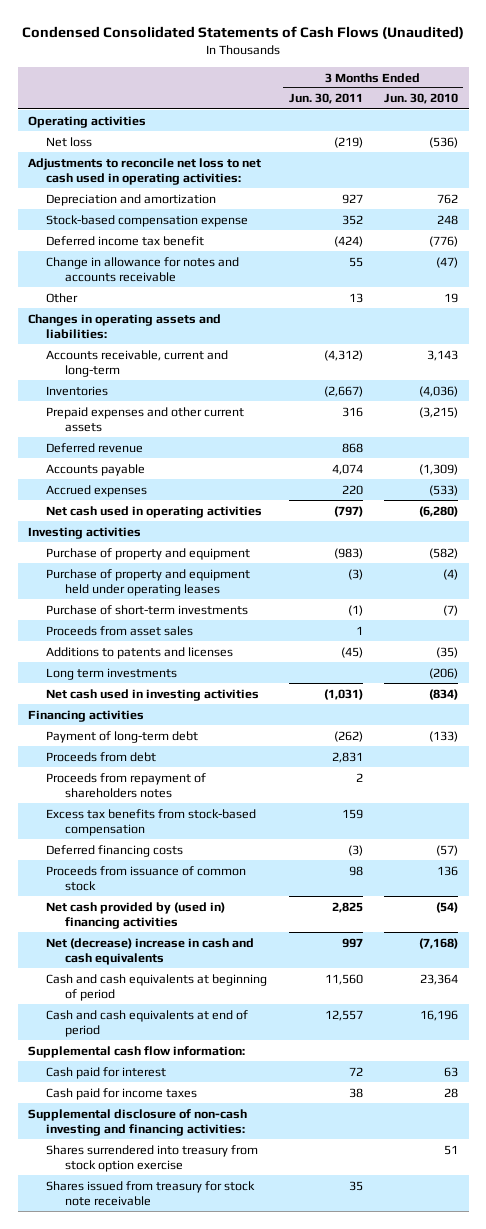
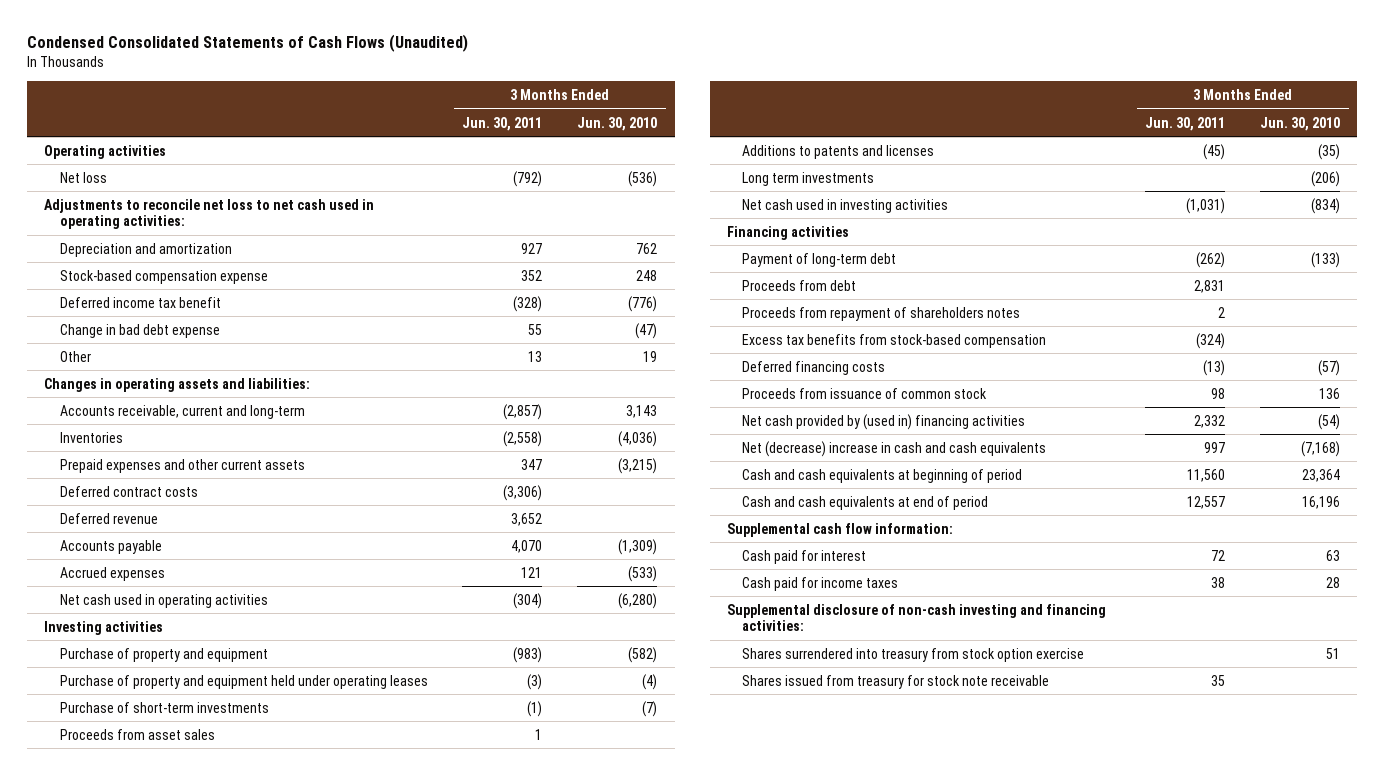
[333,136,363,148] (219) -> [513,170,543,187] (792)
[333,235,363,247] (424) -> [513,295,543,312] (328)
[46,256,240,283] Change in allowance for notes and accounts receivable -> [59,323,220,338] Change in bad debt expense
[323,349,363,361] (4,312) -> [503,403,543,420] (2,857)
[323,385,363,397] (2,667) -> [503,430,543,447] (2,558)
[341,406,363,417] 316 -> [521,458,543,470] 347
none -> [59,485,198,497] Deferred contract costs
[341,442,363,453] 868 -> [511,512,543,526] 3,652
[331,463,363,475] 4,074 -> [511,539,543,553] 4,070
[341,484,363,495] 220 -> [521,566,543,578] 121
[333,505,363,517] (797) -> [513,592,543,609] (304)
[341,808,363,819] 159 -> [1196,332,1226,349] (324)
[347,844,363,856] (3) -> [1203,359,1226,376] (13)
[331,901,363,913] 2,825 -> [1194,414,1226,428] 2,332

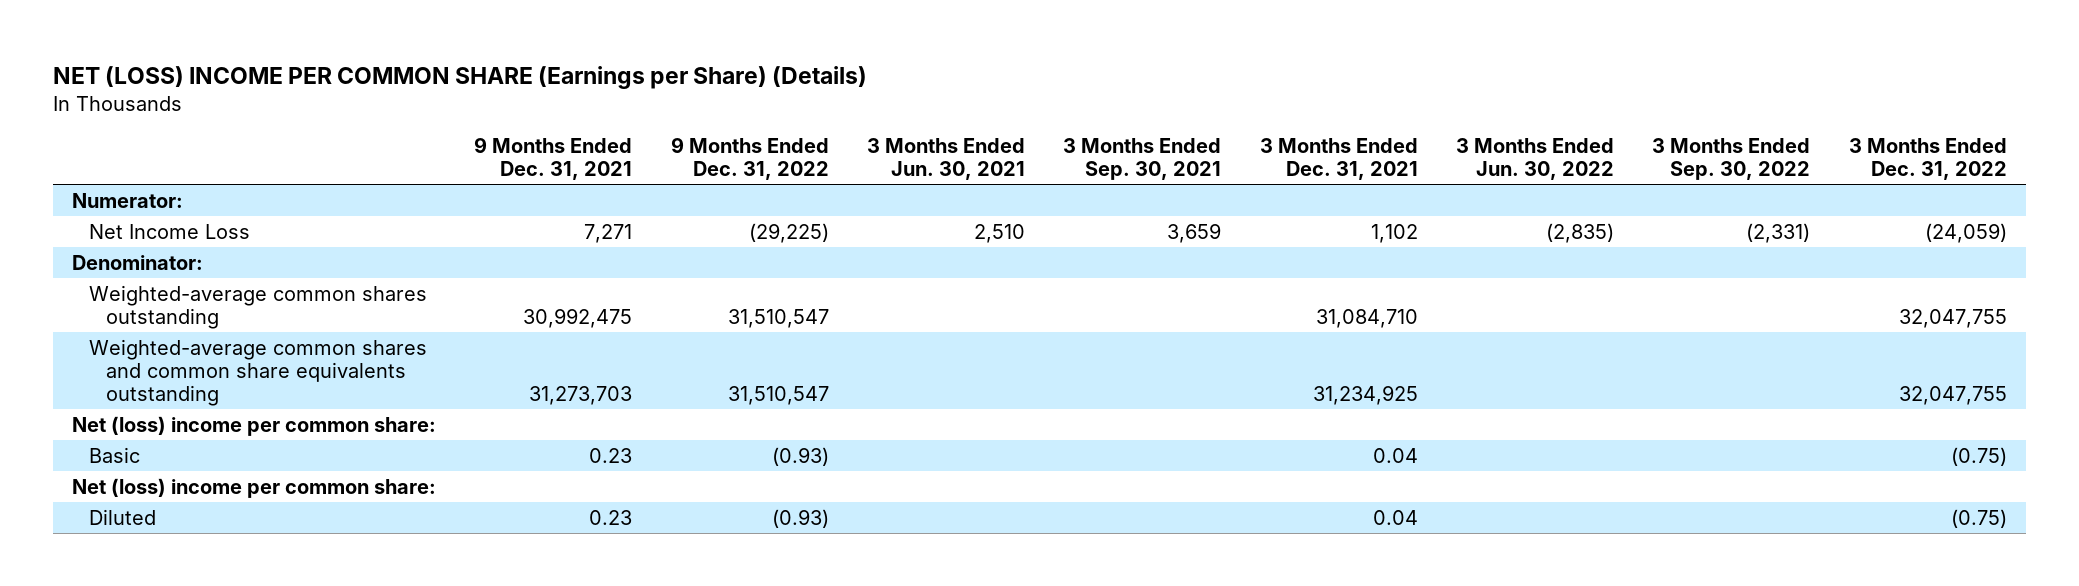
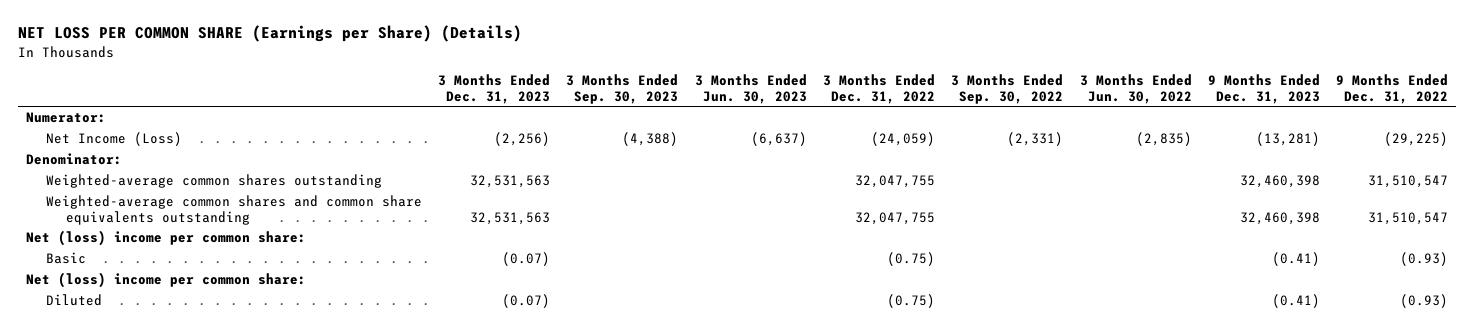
[52,65,867,89] NET (LOSS) INCOME PER COMMON SHARE (Earnings per Share) (Details) -> [17,25,522,43] NET LOSS PER COMMON SHARE (Earnings per Share) (Details)
[474,137,633,181] 9 Months Ended Dec. 31, 2021 -> none
[866,138,1025,181] 3 Months Ended Jun. 30, 2021 -> none
[1063,138,1222,181] 3 Months Ended Sep. 30, 2021 -> none
[1259,138,1418,181] 3 Months Ended Dec. 31, 2021 -> none
none -> [438,74,551,104] 3 Months Ended Dec. 31, 2023
none -> [566,74,679,104] 3 Months Ended Sep. 30, 2023
none -> [694,74,807,104] 3 Months Ended Jun. 30, 2023
none -> [1207,74,1320,104] 9 Months Ended Dec. 31, 2023
[89,223,251,239] Net Income Loss -> [45,132,182,147] Net Income (Loss)

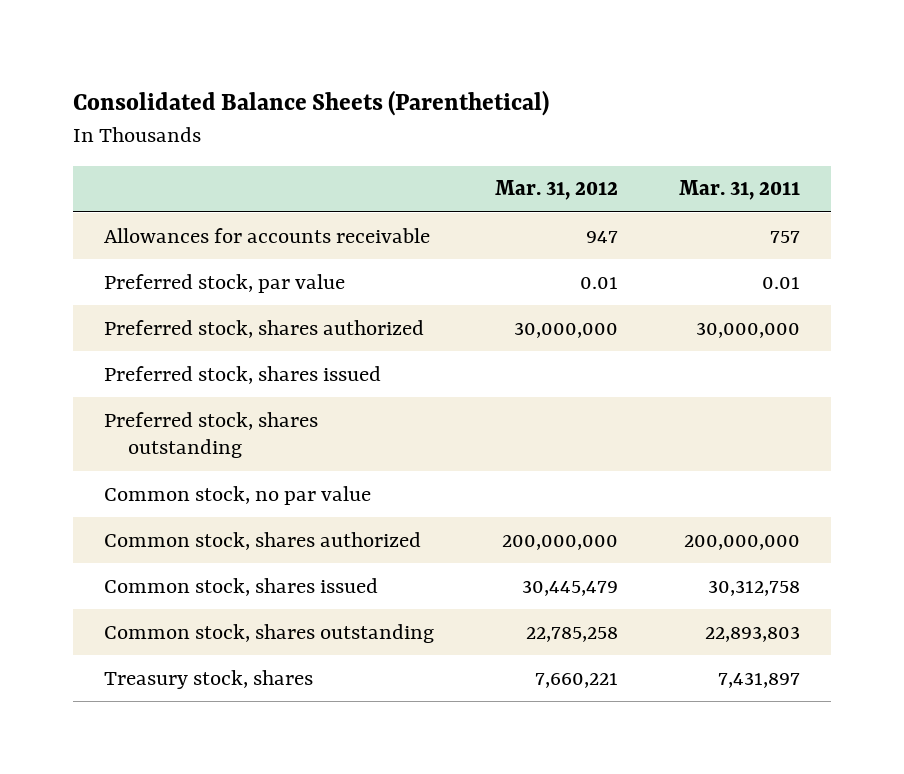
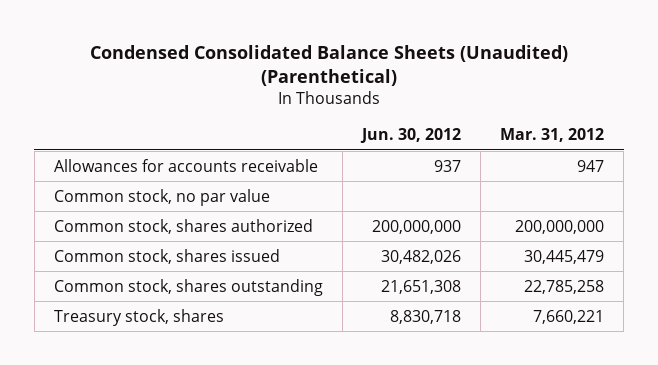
[73,90,550,117] Consolidated Balance Sheets (Parenthetical) -> [89,44,568,86] Condensed Consolidated Balance Sheets (Unaudited) (Parenthetical)
[679,180,801,201] Mar. 31, 2011 -> none
none -> [359,128,461,144] Jun. 30, 2012
[103,273,345,293] Preferred stock, par value -> none
[103,319,424,338] Preferred stock, shares authorized -> none
[103,365,381,384] Preferred stock, shares issued -> none
[103,411,318,459] Preferred stock, shares outstanding -> none

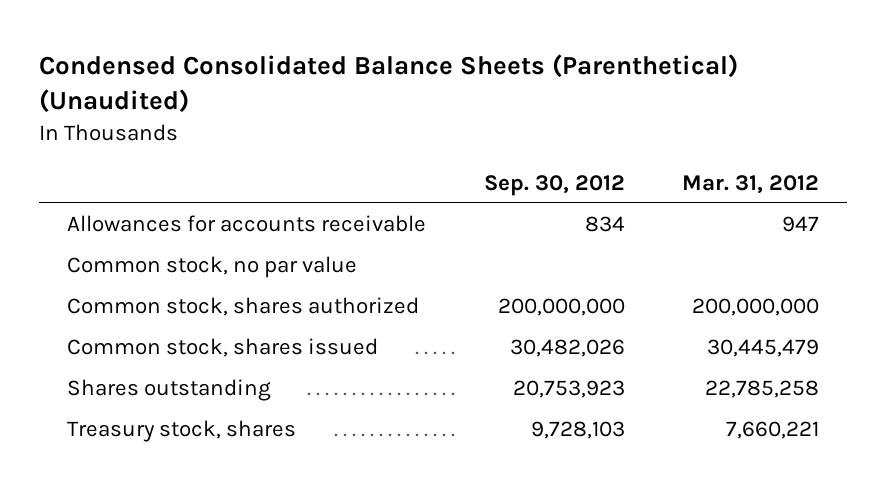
[89,44,568,86] Condensed Consolidated Balance Sheets (Unaudited) (Parenthetical) -> [38,53,738,114] Condensed Consolidated Balance Sheets (Parenthetical) (Unaudited)
[359,128,461,144] Jun. 30, 2012 -> none
none -> [483,174,625,196] Sep. 30, 2012
[53,278,323,296] Common stock, shares outstanding -> [67,379,272,402] Shares outstanding

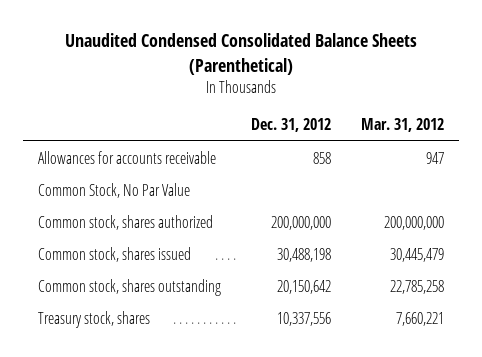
[38,53,738,114] Condensed Consolidated Balance Sheets (Parenthetical) (Unaudited) -> [64,33,417,75] Unaudited Condensed Consolidated Balance Sheets (Parenthetical)
[483,174,625,196] Sep. 30, 2012 -> none
none -> [250,118,331,133] Dec. 31, 2012
[67,256,358,279] Common stock, no par value -> [38,182,191,198] Common Stock, No Par Value
[67,379,272,402] Shares outstanding -> [38,278,222,296] Common stock, shares outstanding

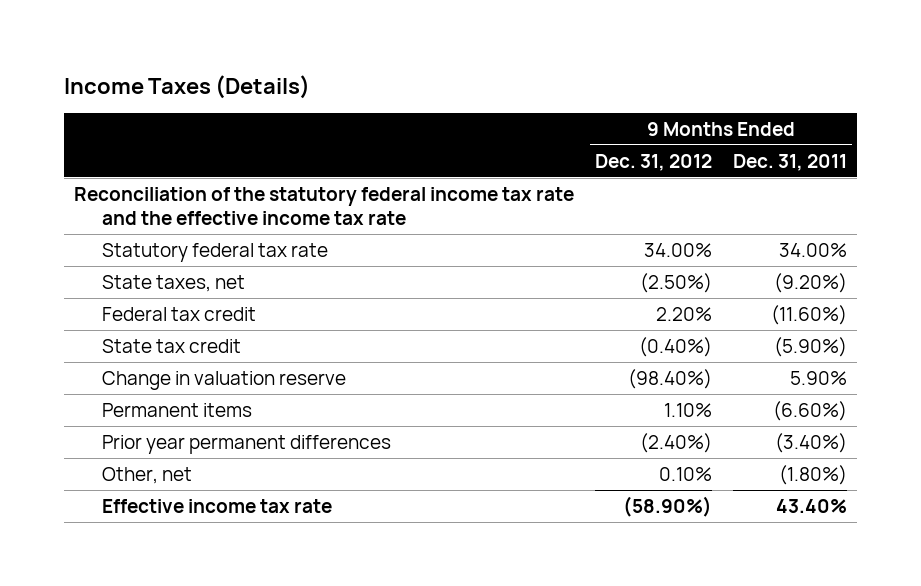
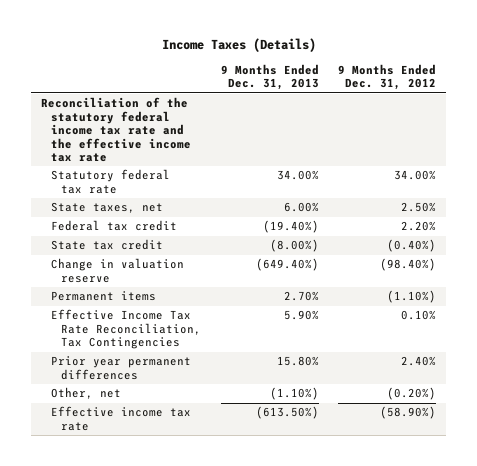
[732,153,847,171] Dec. 31, 2011 -> none
none -> [220,63,319,91] 9 Months Ended Dec. 31, 2013
[639,272,712,293] (2.50%) -> [401,202,437,213] 2.50%
[663,402,712,417] 1.10% -> [387,290,437,304] (1.10%)
none -> [51,309,202,350] Effective Income Tax Rate Reconciliation, Tax Contingencies
[639,432,712,453] (2.40%) -> [401,356,437,367] 2.40%
[658,466,712,481] 0.10% -> [387,387,437,401] (0.20%)

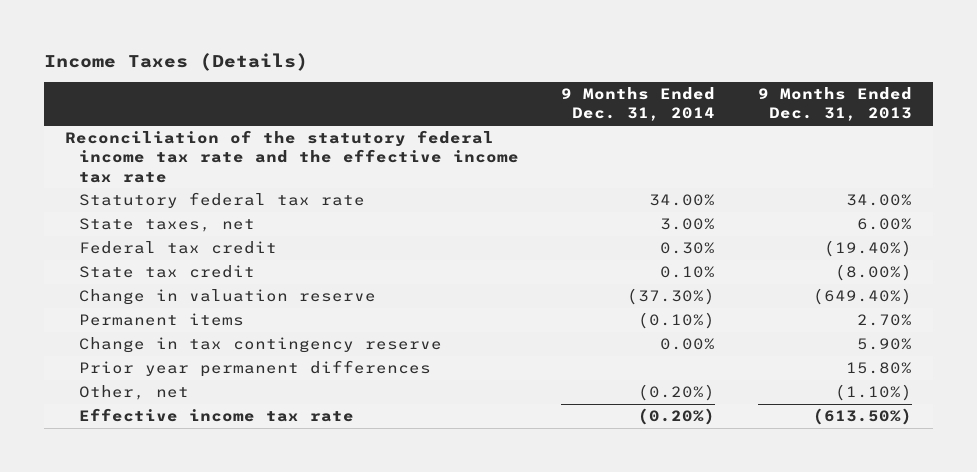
[338,63,437,91] 9 Months Ended Dec. 31, 2012 -> none
none -> [561,87,716,122] 9 Months Ended Dec. 31, 2014
[51,309,202,350] Effective Income Tax Rate Reconciliation, Tax Contingencies -> [78,337,442,354] Change in tax contingency reserve

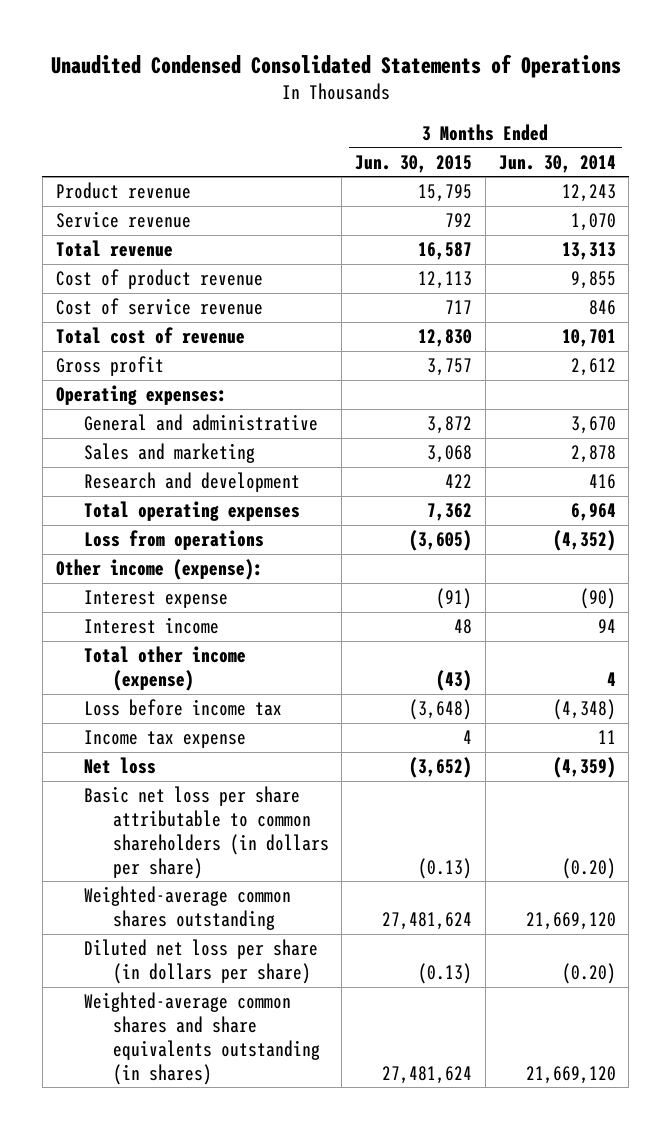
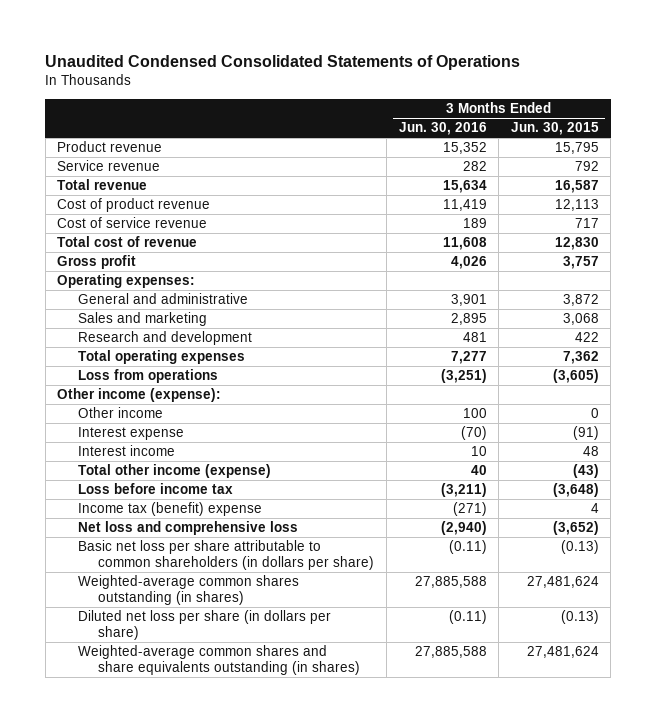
[498,154,616,173] Jun. 30, 2014 -> none
none -> [398,122,487,136] Jun. 30, 2016
none -> [77,407,163,419] Other income
[84,730,247,749] Income tax expense -> [77,502,262,517] Income tax (benefit) expense
[84,757,157,775] Net loss -> [77,521,298,536] Net loss and comprehensive loss
[84,886,292,931] Weighted-average common shares outstanding -> [77,575,299,606] Weighted-average common shares outstanding (in shares)

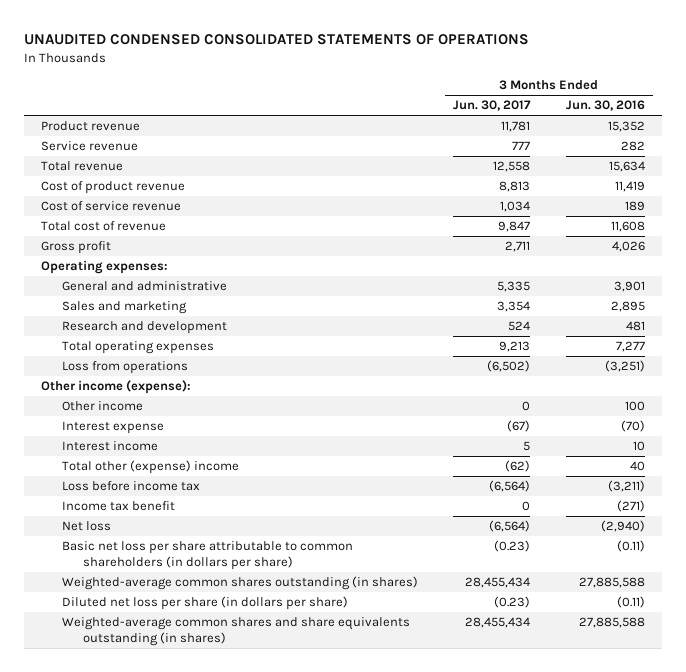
[45,54,521,70] Unaudited Condensed Consolidated Statements of Operations -> [23,34,529,46] UNAUDITED CONDENSED CONSOLIDATED STATEMENTS OF OPERATIONS
[510,122,599,136] Jun. 30, 2015 -> none
none -> [453,100,532,112] Jun. 30, 2017
[77,464,271,479] Total other income (expense) -> [62,460,240,475] Total other (expense) income
[77,502,262,517] Income tax (benefit) expense -> [62,501,176,512] Income tax benefit
[77,521,298,536] Net loss and comprehensive loss -> [62,521,112,532] Net loss

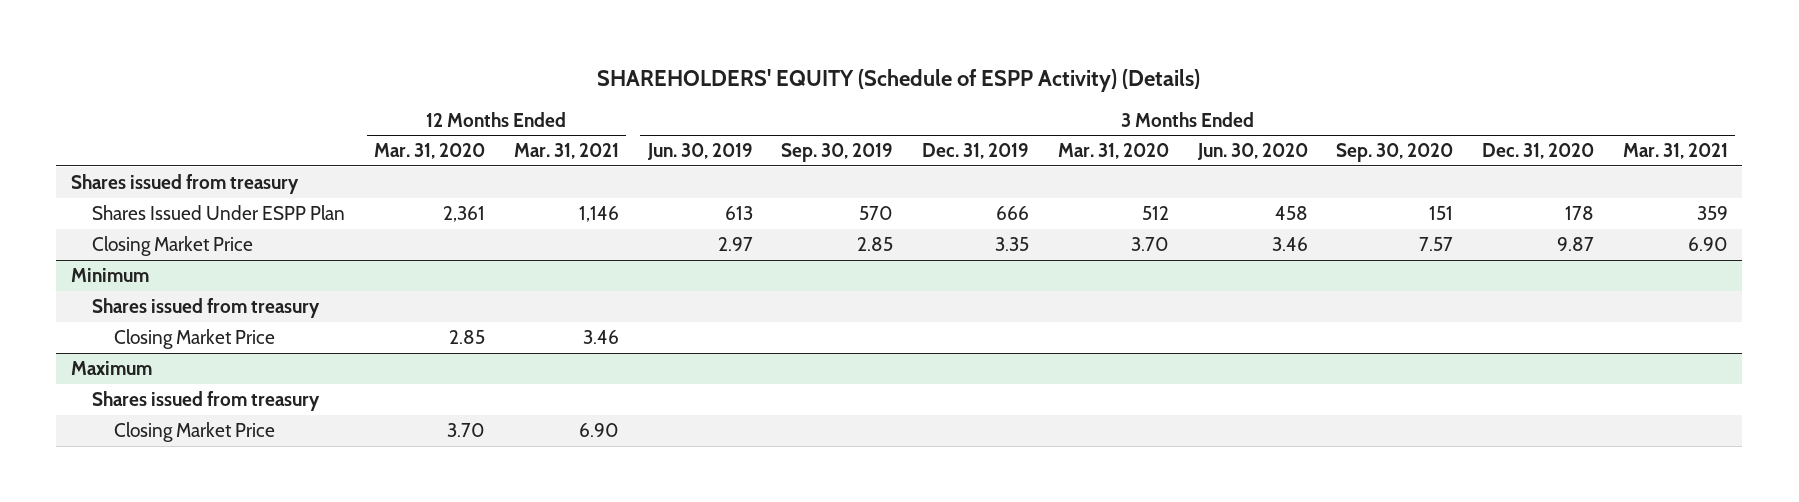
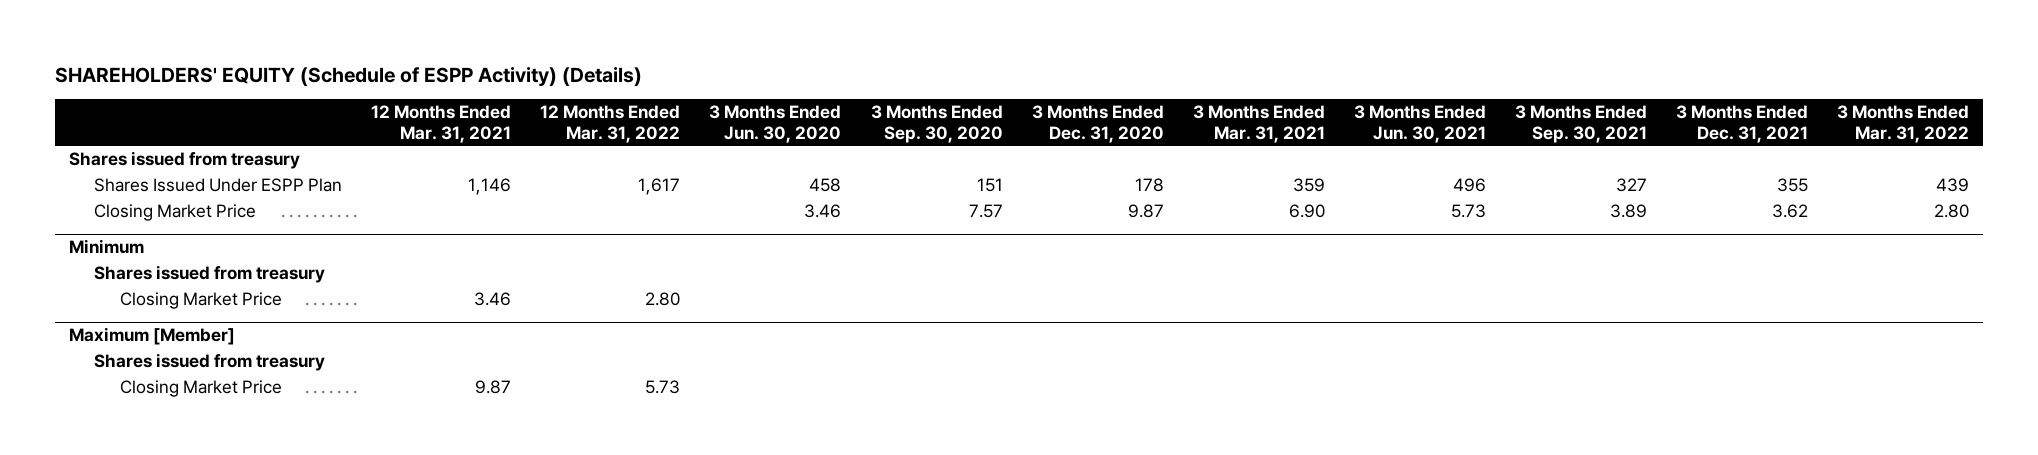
[374,143,486,160] Mar. 31, 2020 -> none
[646,143,753,161] Jun. 30, 2019 -> none
[781,143,894,163] Sep. 30, 2019 -> none
[922,143,1030,160] Dec. 31, 2019 -> none
[1057,143,1169,160] Mar. 31, 2020 -> none
none -> [540,105,681,143] 12 Months Ended Mar. 31, 2022
none -> [1353,105,1486,143] 3 Months Ended Jun. 30, 2021
none -> [1514,105,1647,143] 3 Months Ended Sep. 30, 2021
none -> [1675,105,1808,143] 3 Months Ended Dec. 31, 2021
none -> [1836,105,1969,143] 3 Months Ended Mar. 31, 2022
[70,360,152,375] Maximum -> [69,327,236,346] Maximum [Member]
[578,422,619,437] 6.90 -> [475,380,512,395] 9.87

